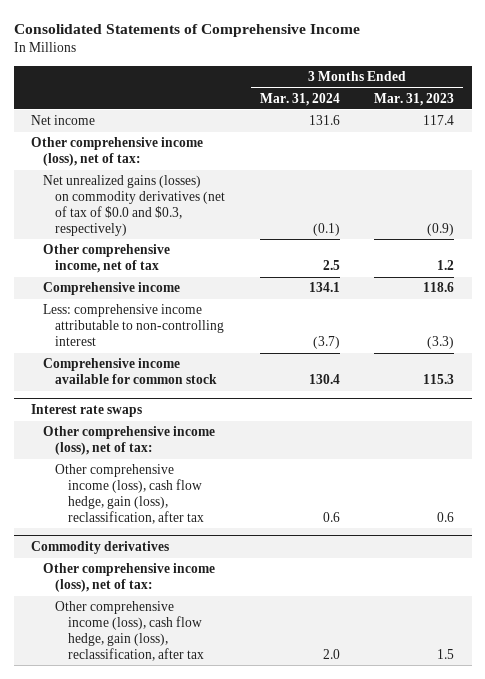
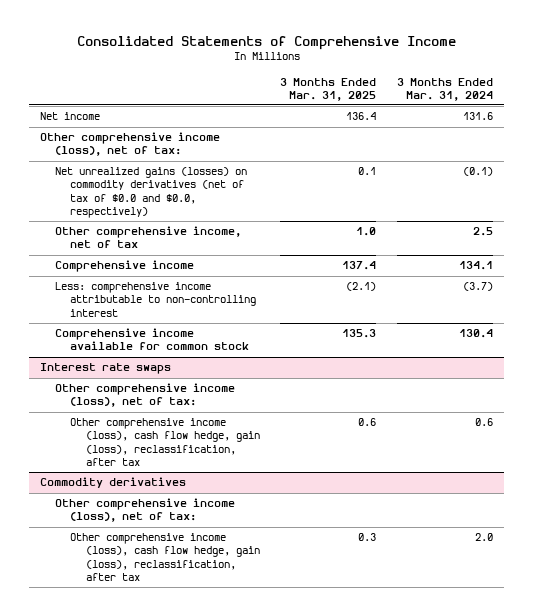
[374,92,455,106] Mar. 31, 2023 -> none
none -> [280,77,377,101] 3 Months Ended Mar. 31, 2025
[43,175,226,237] Net unrealized gains (losses) on commodity derivatives (net of tax of $0.0 and $0.3, respectively) -> [55,167,248,218] Net unrealized gains (losses) on commodity derivatives (net of tax of $0.0 and $0.0, respectively)

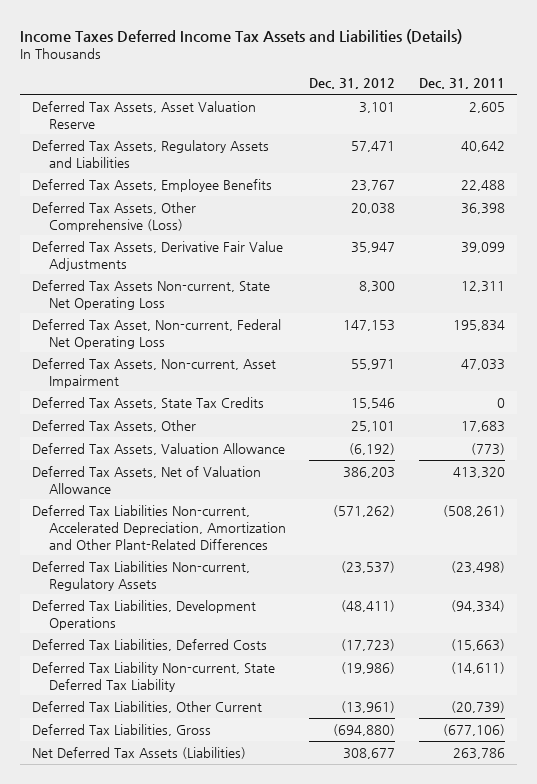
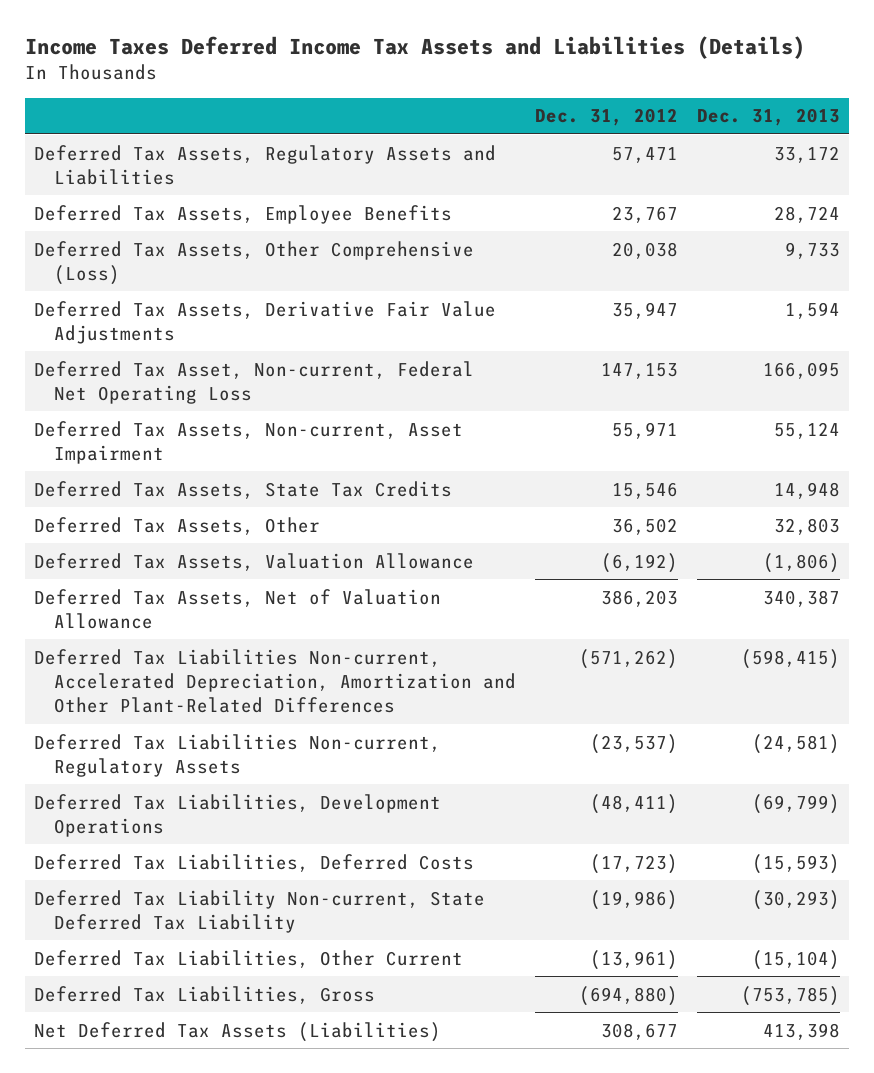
[418,78,505,90] Dec. 31, 2011 -> none
none -> [697,108,841,127] Dec. 31, 2013
[31,100,256,129] Deferred Tax Assets, Asset Valuation Reserve -> none
[31,279,270,310] Deferred Tax Assets Non-current, State Net Operating Loss -> none
[351,420,396,432] 25,101 -> [612,517,679,535] 36,502

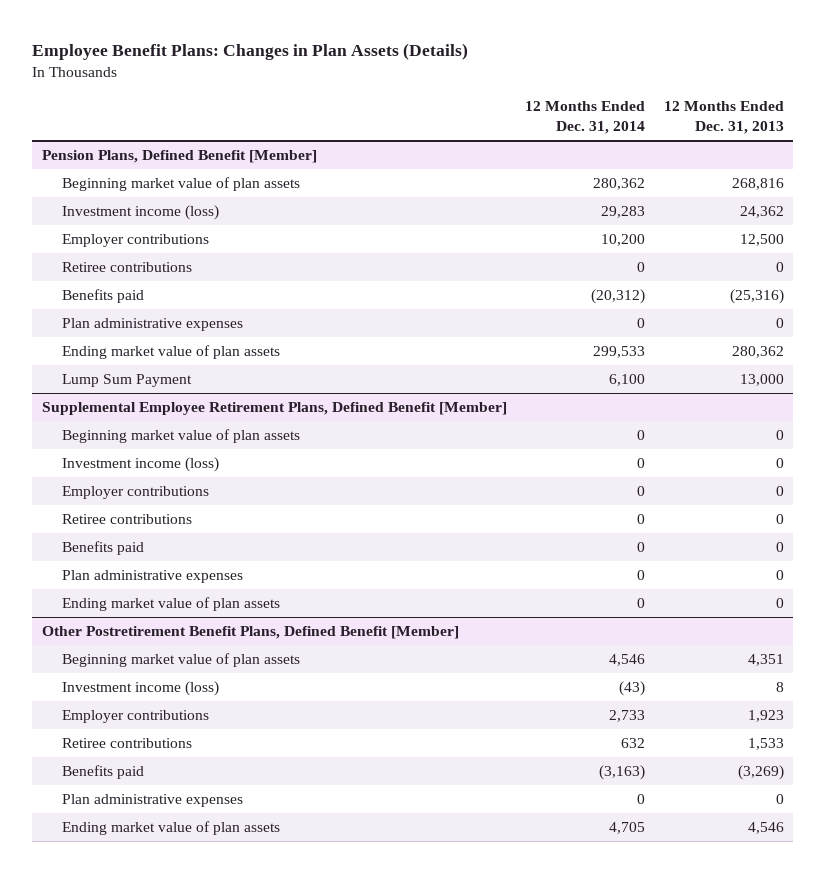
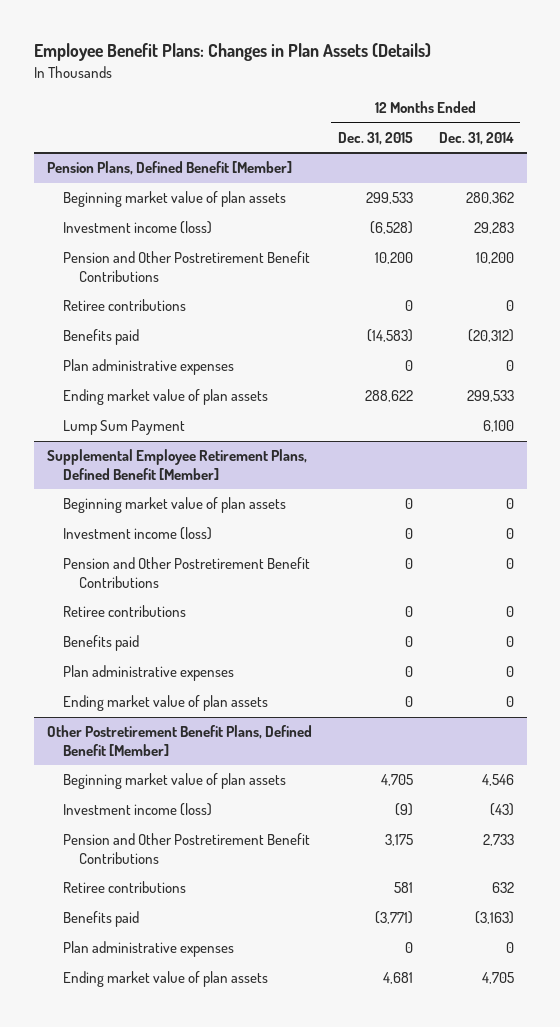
[663,101,784,135] 12 Months Ended Dec. 31, 2013 -> none
none -> [337,132,413,146] Dec. 31, 2015
[62,234,210,248] Employer contributions -> [62,251,310,282] Pension and Other Postretirement Benefit Contributions
[62,486,210,500] Employer contributions -> [62,557,310,588] Pension and Other Postretirement Benefit Contributions
[62,710,210,724] Employer contributions -> [62,833,310,864] Pension and Other Postretirement Benefit Contributions

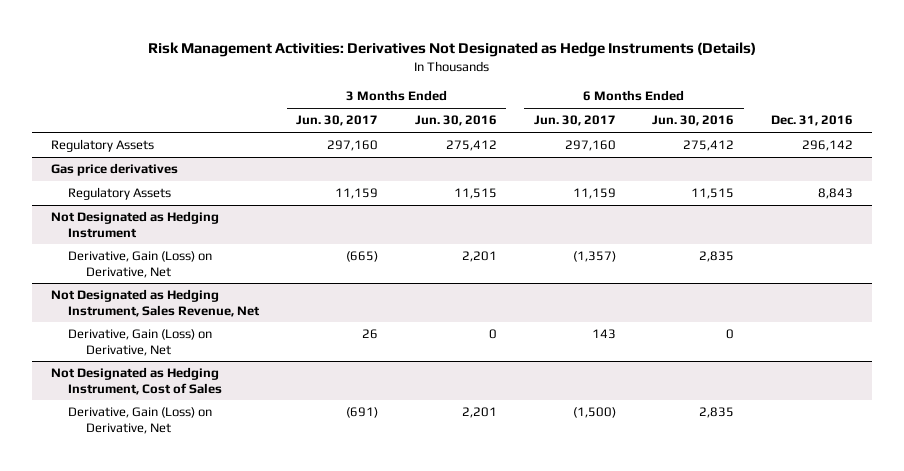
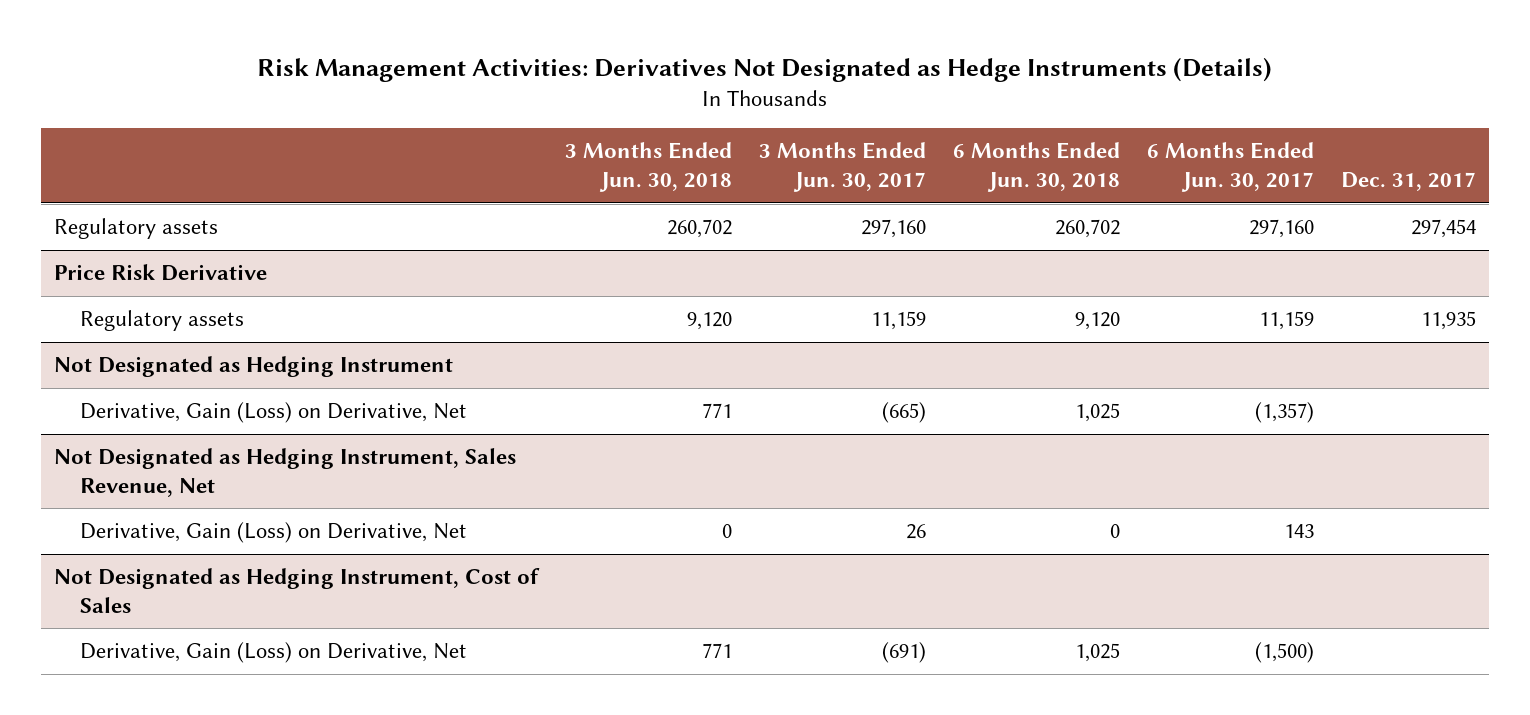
[414,115,497,127] Jun. 30, 2016 -> none
[652,115,735,127] Jun. 30, 2016 -> none
[771,115,854,127] Dec. 31, 2016 -> none
none -> [565,142,733,192] 3 Months Ended Jun. 30, 2018
none -> [952,142,1120,192] 6 Months Ended Jun. 30, 2018
none -> [1340,171,1476,191] Dec. 31, 2017
[50,139,154,153] Regulatory Assets -> [54,218,219,240] Regulatory assets
[50,163,178,177] Gas price derivatives -> [54,264,268,282] Price Risk Derivative
[68,187,172,201] Regulatory Assets -> [80,310,245,332] Regulatory assets

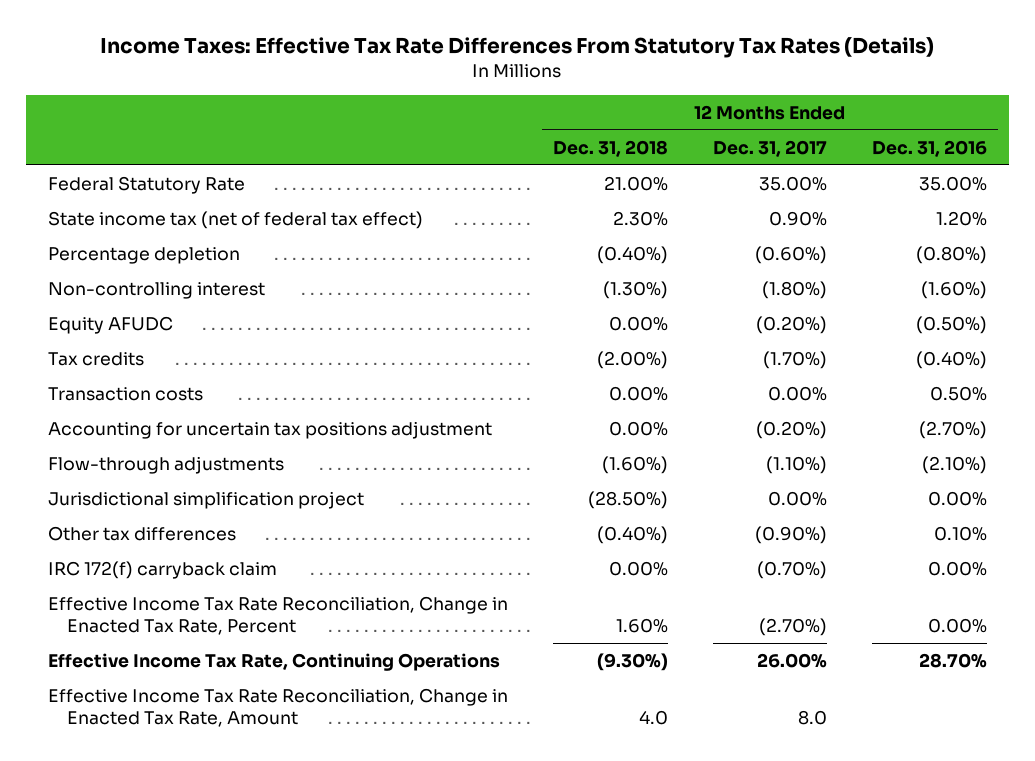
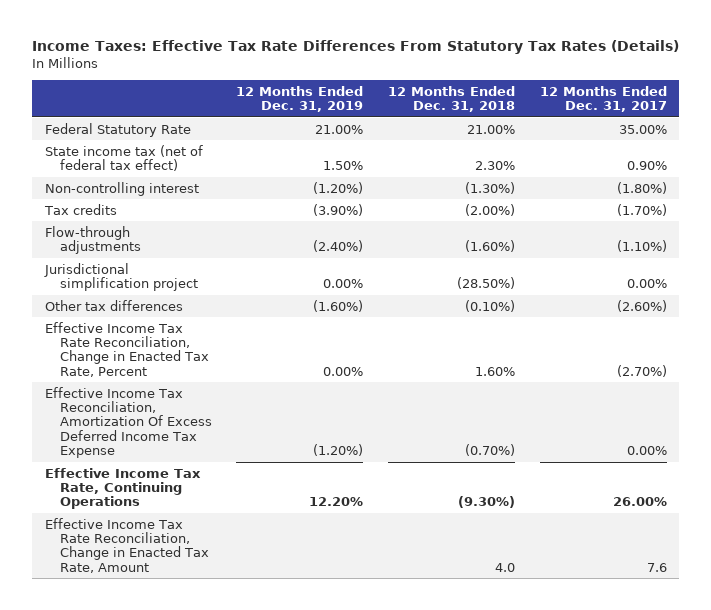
[871,139,987,157] Dec. 31, 2016 -> none
none -> [236,85,364,112] 12 Months Ended Dec. 31, 2019
[48,247,241,265] Percentage depletion -> none
[48,316,174,335] Equity AFUDC -> none
[48,387,204,402] Transaction costs -> none
[48,421,493,440] Accounting for uncertain tax positions adjustment -> none
[48,561,278,580] IRC 172(f) carryback claim -> none
[597,526,669,545] (0.40%) -> [465,299,516,312] (0.10%)
[754,526,827,545] (0.90%) -> [616,299,667,312] (2.60%)
none -> [44,386,212,458] Effective Income Tax Reconciliation, Amortization Of Excess Deferred Income Tax Expense
[797,710,827,726] 8.0 -> [646,562,667,572] 7.6

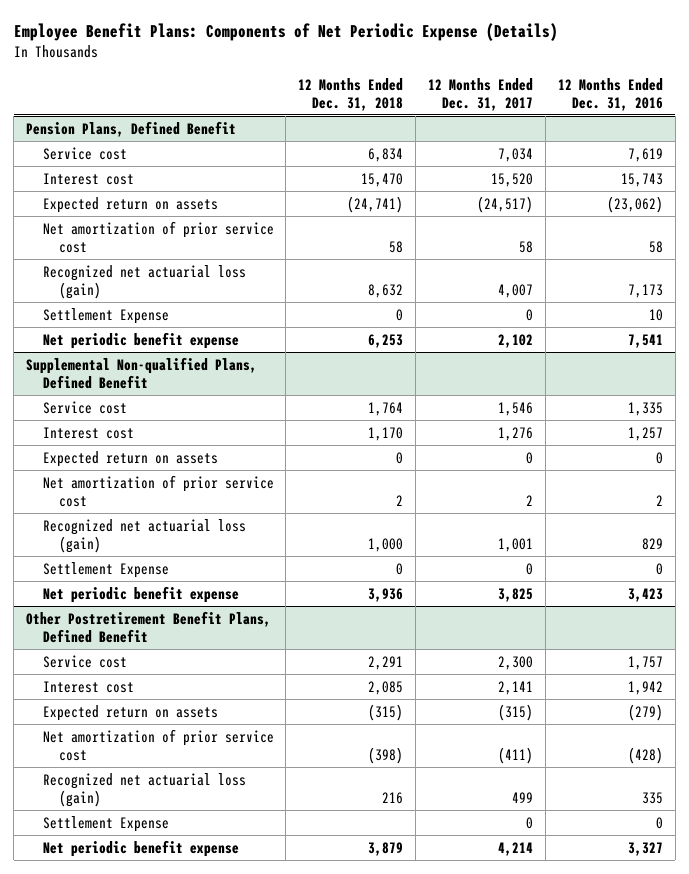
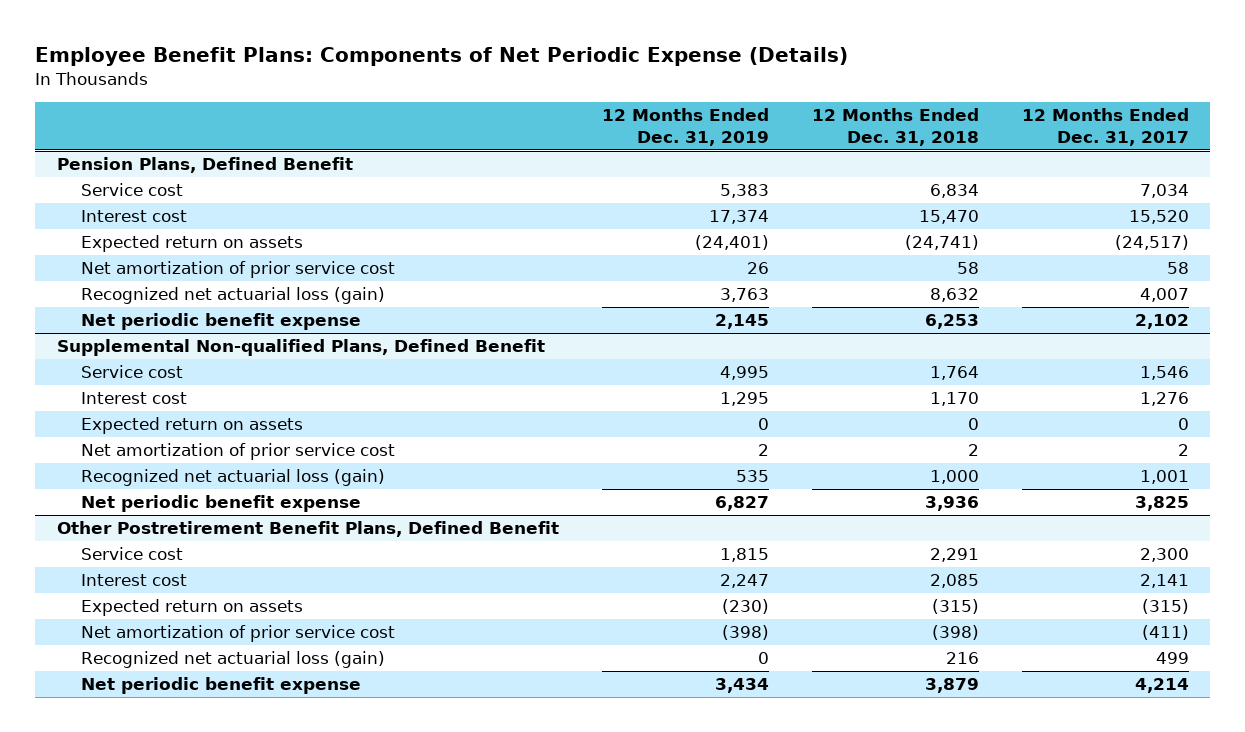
[557,77,663,111] 12 Months Ended Dec. 31, 2016 -> none
none -> [601,108,769,146] 12 Months Ended Dec. 31, 2019
[42,307,169,324] Settlement Expense -> none
[42,561,169,578] Settlement Expense -> none
[42,815,169,832] Settlement Expense -> none

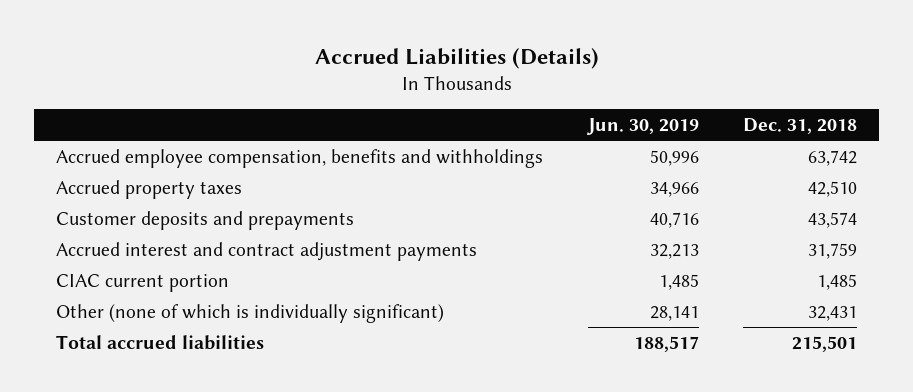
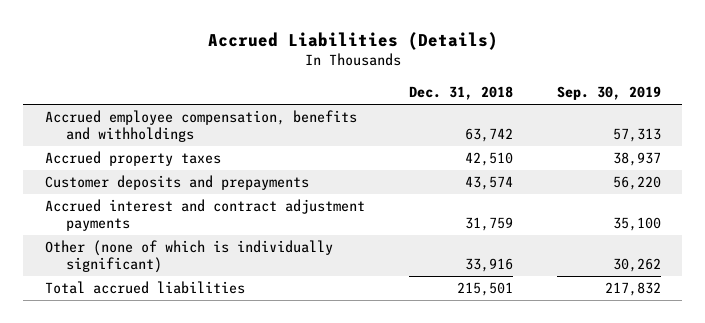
[586,118,699,136] Jun. 30, 2019 -> none
none -> [556,86,661,101] Sep. 30, 2019
[56,273,230,292] CIAC current portion -> none
[808,305,858,321] 32,431 -> [464,258,513,273] 33,916

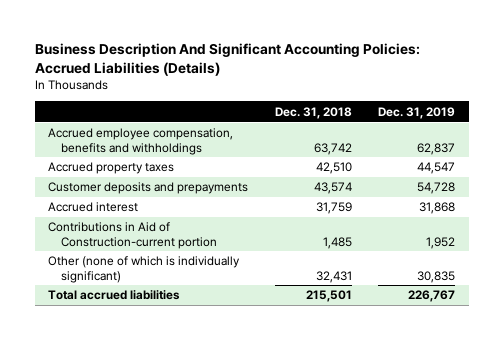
[207,31,498,50] Accrued Liabilities (Details) -> [34,42,420,76] Business Description And Significant Accounting Policies: Accrued Liabilities (Details)
[556,86,661,101] Sep. 30, 2019 -> none
none -> [378,106,456,119] Dec. 31, 2019
[44,199,365,232] Accrued interest and contract adjustment payments -> [48,202,139,213] Accrued interest
none -> [48,222,218,249] Contributions in Aid of Construction-current portion
[464,258,513,273] 33,916 -> [315,270,352,283] 32,431

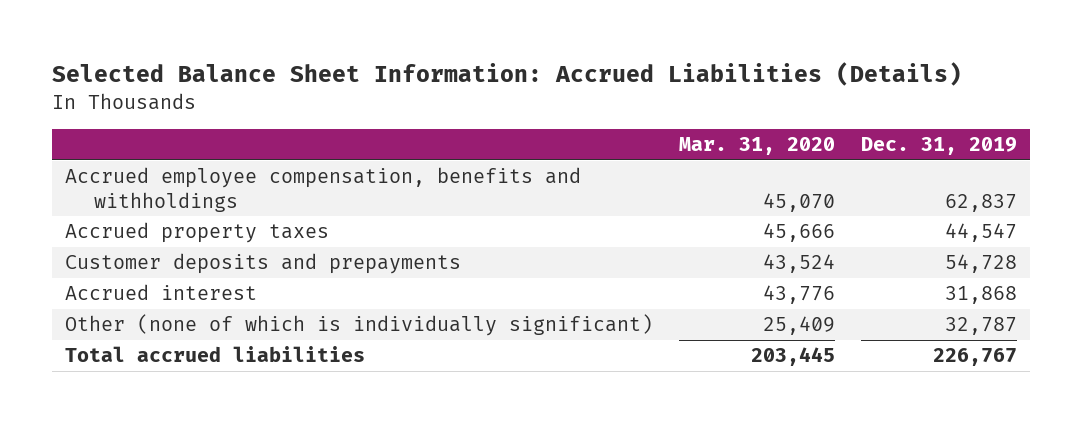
[34,42,420,76] Business Description And Significant Accounting Policies: Accrued Liabilities (Details) -> [51,62,962,87] Selected Balance Sheet Information: Accrued Liabilities (Details)
[274,106,352,119] Dec. 31, 2018 -> none
none -> [679,137,836,156] Mar. 31, 2020
[48,222,218,249] Contributions in Aid of Construction-current portion -> none
[417,270,456,283] 30,835 -> [945,317,1018,336] 32,787

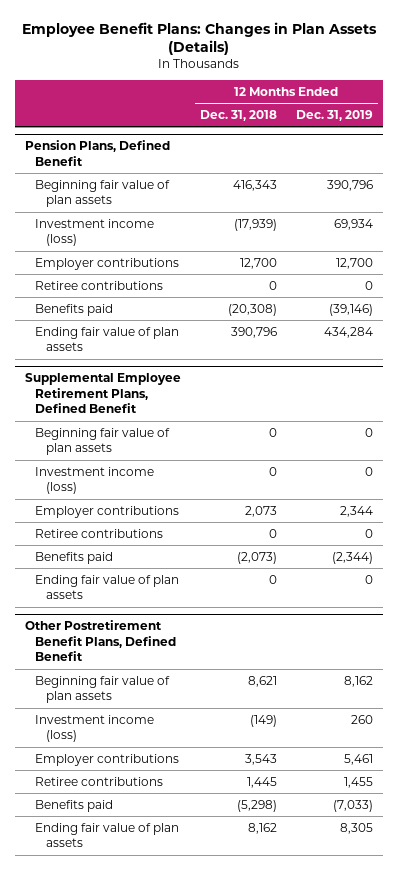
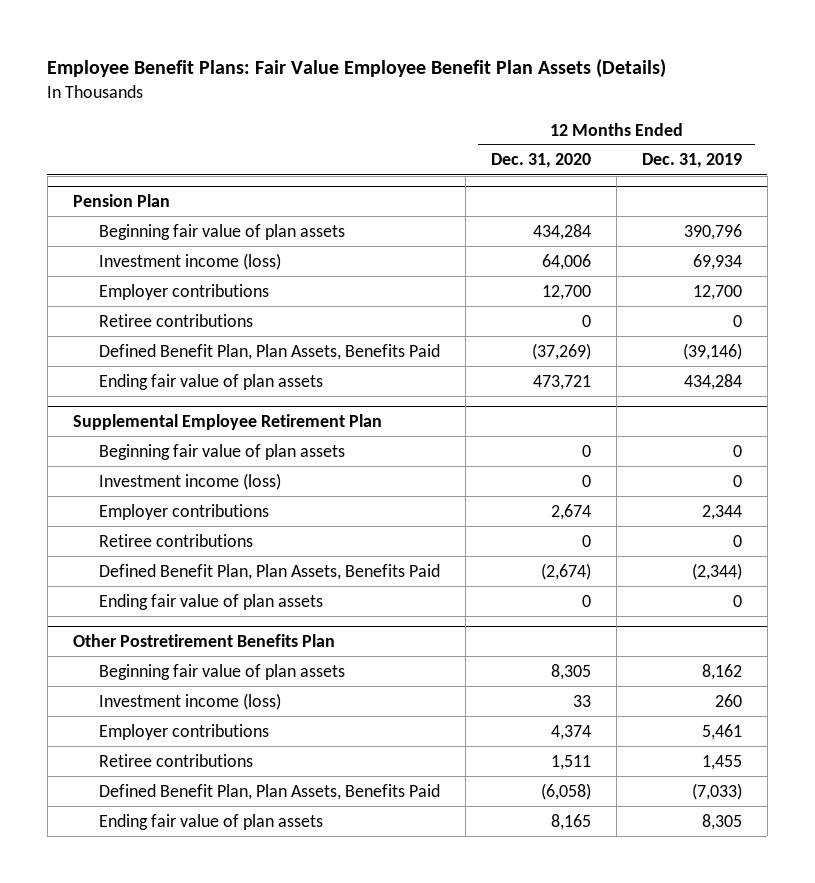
[21,21,377,56] Employee Benefit Plans: Changes in Plan Assets (Details) -> [47,59,667,79] Employee Benefit Plans: Fair Value Employee Benefit Plan Assets (Details)
[199,110,277,122] Dec. 31, 2018 -> none
none -> [491,153,592,169] Dec. 31, 2020
[24,140,170,166] Pension Plans, Defined Benefit -> [72,193,170,207] Pension Plan
[35,303,114,316] Benefits paid -> [99,343,441,360] Defined Benefit Plan, Plan Assets, Benefits Paid
[24,373,181,414] Supplemental Employee Retirement Plans, Defined Benefit -> [72,413,382,430] Supplemental Employee Retirement Plan
[35,551,114,564] Benefits paid -> [99,563,441,580] Defined Benefit Plan, Plan Assets, Benefits Paid
[24,620,177,662] Other Postretirement Benefit Plans, Defined Benefit -> [72,633,335,647] Other Postretirement Benefits Plan
[35,799,114,812] Benefits paid -> [99,783,441,800] Defined Benefit Plan, Plan Assets, Benefits Paid

